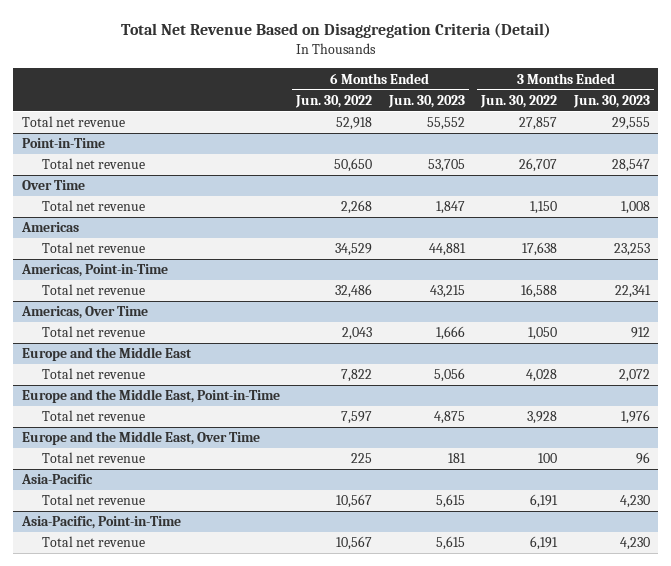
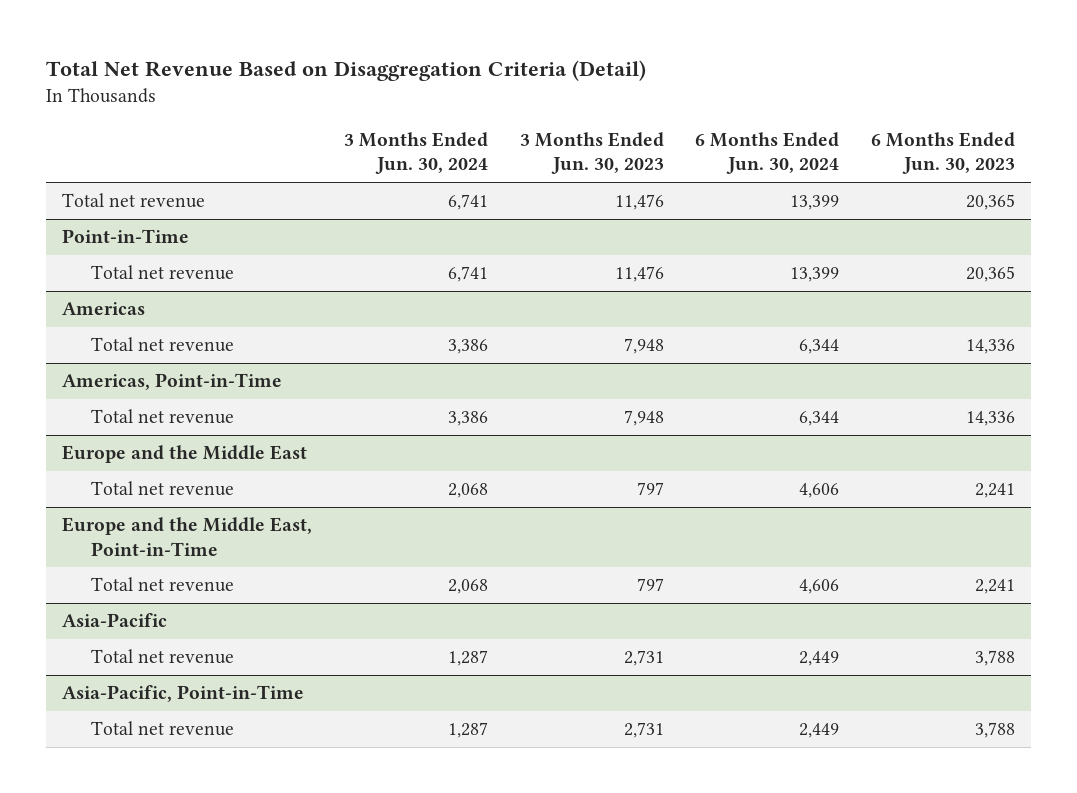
[295,94,373,108] Jun. 30, 2022 -> none
[480,94,558,108] Jun. 30, 2022 -> none
none -> [343,132,488,175] 3 Months Ended Jun. 30, 2024
none -> [695,132,840,175] 6 Months Ended Jun. 30, 2024
[426,117,465,131] 55,552 -> [966,194,1016,211] 20,365
[611,117,650,131] 29,555 -> [614,194,664,211] 11,476
[21,180,85,191] Over Time -> none
[41,200,145,212] Total net revenue -> none
[427,159,465,173] 53,705 -> [966,266,1016,283] 20,365
[611,159,650,173] 28,547 -> [614,266,664,283] 11,476
[428,243,466,257] 44,881 -> [966,339,1016,355] 14,336
[613,243,650,257] 23,253 -> [623,338,664,355] 7,948
[20,306,148,320] Americas, Over Time -> none
[41,326,145,338] Total net revenue -> none
[429,285,465,299] 43,215 -> [966,411,1016,427] 14,336
[614,285,651,299] 22,341 -> [623,410,664,427] 7,948
[433,368,465,383] 5,056 -> [975,483,1016,499] 2,241
[618,369,650,383] 2,072 -> [636,482,664,496] 797
[21,431,260,446] Europe and the Middle East, Over Time -> none
[41,452,145,464] Total net revenue -> none
[433,411,465,425] 4,875 -> [975,579,1016,595] 2,241
[620,410,650,425] 1,976 -> [636,578,664,592] 797
[435,494,465,509] 5,615 -> [975,650,1016,667] 3,788
[619,495,650,509] 4,230 -> [623,650,664,667] 2,731
[435,536,465,551] 5,615 -> [975,722,1016,739] 3,788
[619,537,650,551] 4,230 -> [623,722,664,739] 2,731

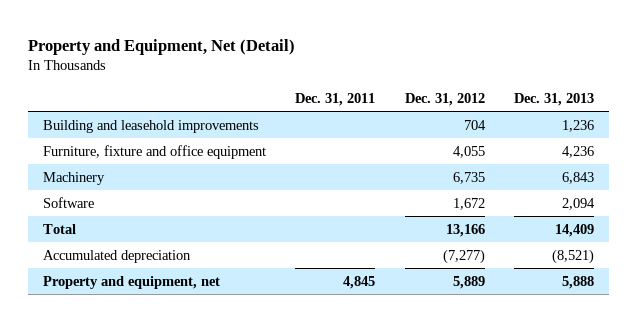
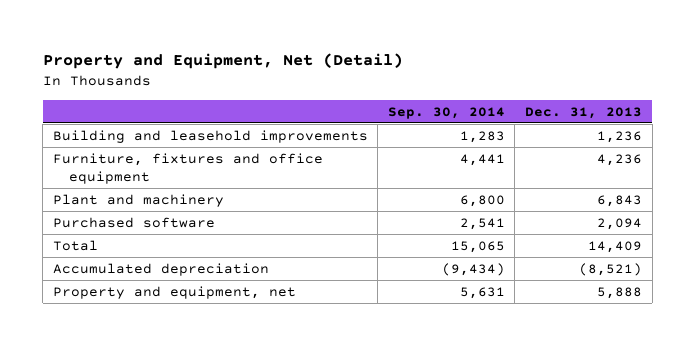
[295,92,376,106] Dec. 31, 2011 -> none
[404,92,485,106] Dec. 31, 2012 -> none
none -> [387,106,505,119] Sep. 30, 2014
[42,144,266,159] Furniture, fixture and office equipment -> [52,152,323,185] Furniture, fixtures and office equipment
[42,171,105,185] Machinery -> [52,193,224,207] Plant and machinery
[42,196,94,208] Software -> [52,216,215,228] Purchased software

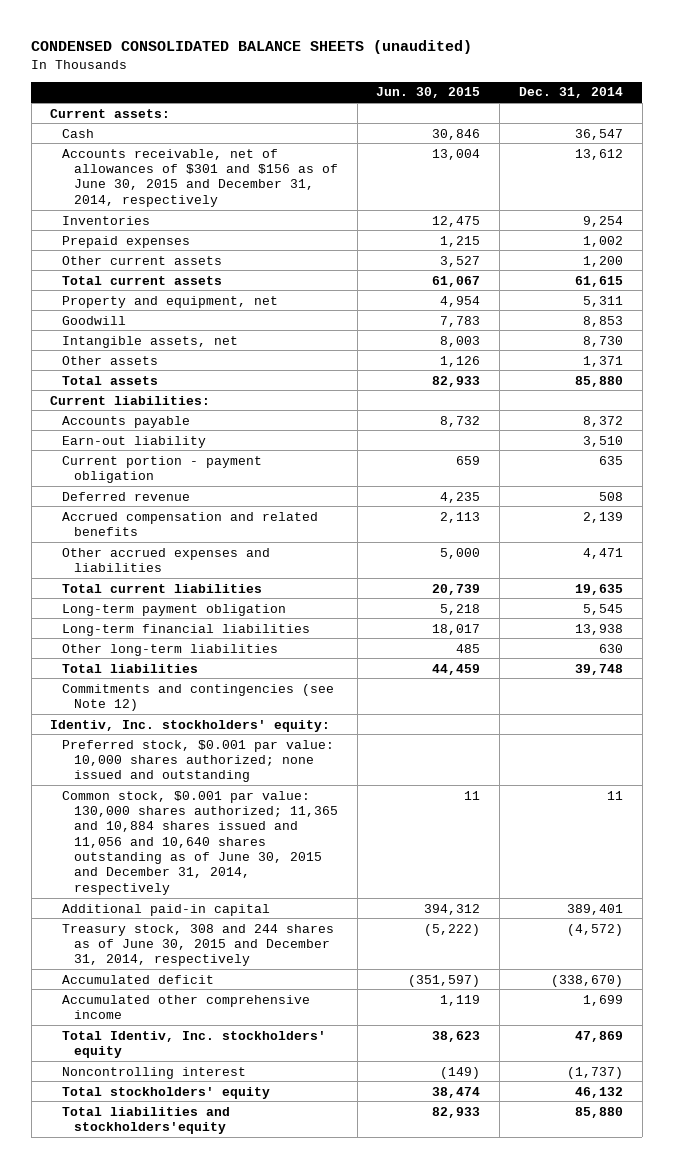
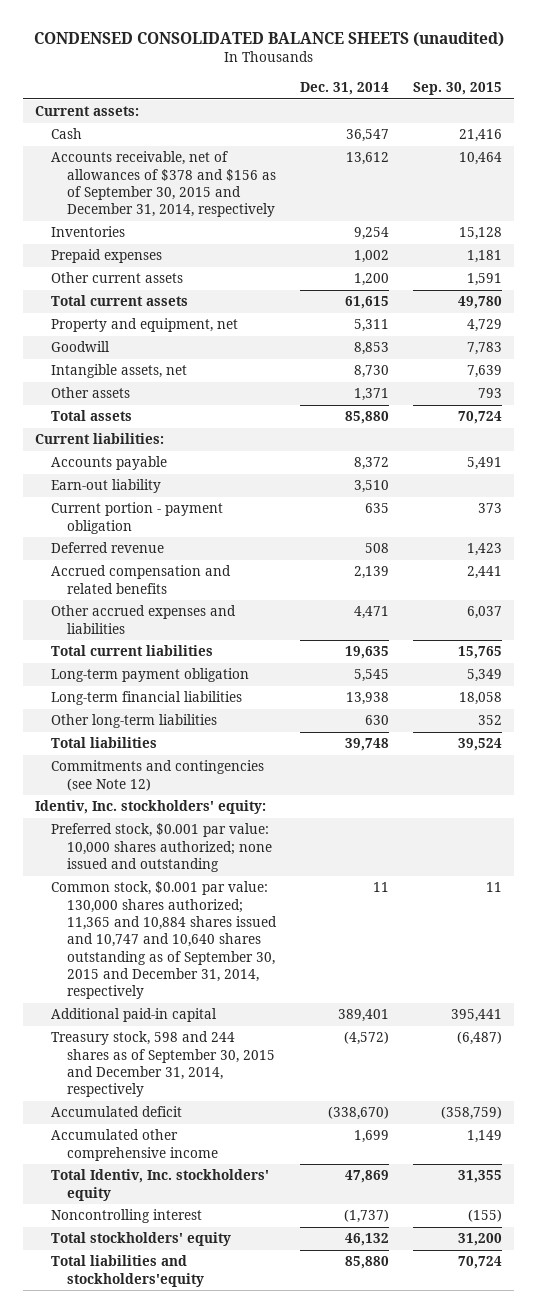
[376,87,481,99] Jun. 30, 2015 -> none
none -> [412,82,502,96] Sep. 30, 2015
[62,148,338,207] Accounts receivable, net of allowances of $301 and $156 as of June 30, 2015 and December 31, 2014, respectively -> [51,151,276,218] Accounts receivable, net of allowances of $378 and $156 as of September 30, 2015 and December 31, 2014, respectively
[62,790,338,895] Common stock, $0.001 par value: 130,000 shares authorized; 11,365 and 10,884 shares issued and 11,056 and 10,640 shares outstanding as of June 30, 2015 and December 31, 2014, respectively -> [51,881,277,1000] Common stock, $0.001 par value: 130,000 shares authorized; 11,365 and 10,884 shares issued and 10,747 and 10,640 shares outstanding as of September 30, 2015 and December 31, 2014, respectively
[62,923,335,967] Treasury stock, 308 and 244 shares as of June 30, 2015 and December 31, 2014, respectively -> [51,1031,275,1098] Treasury stock, 598 and 244 shares as of September 30, 2015 and December 31, 2014, respectively

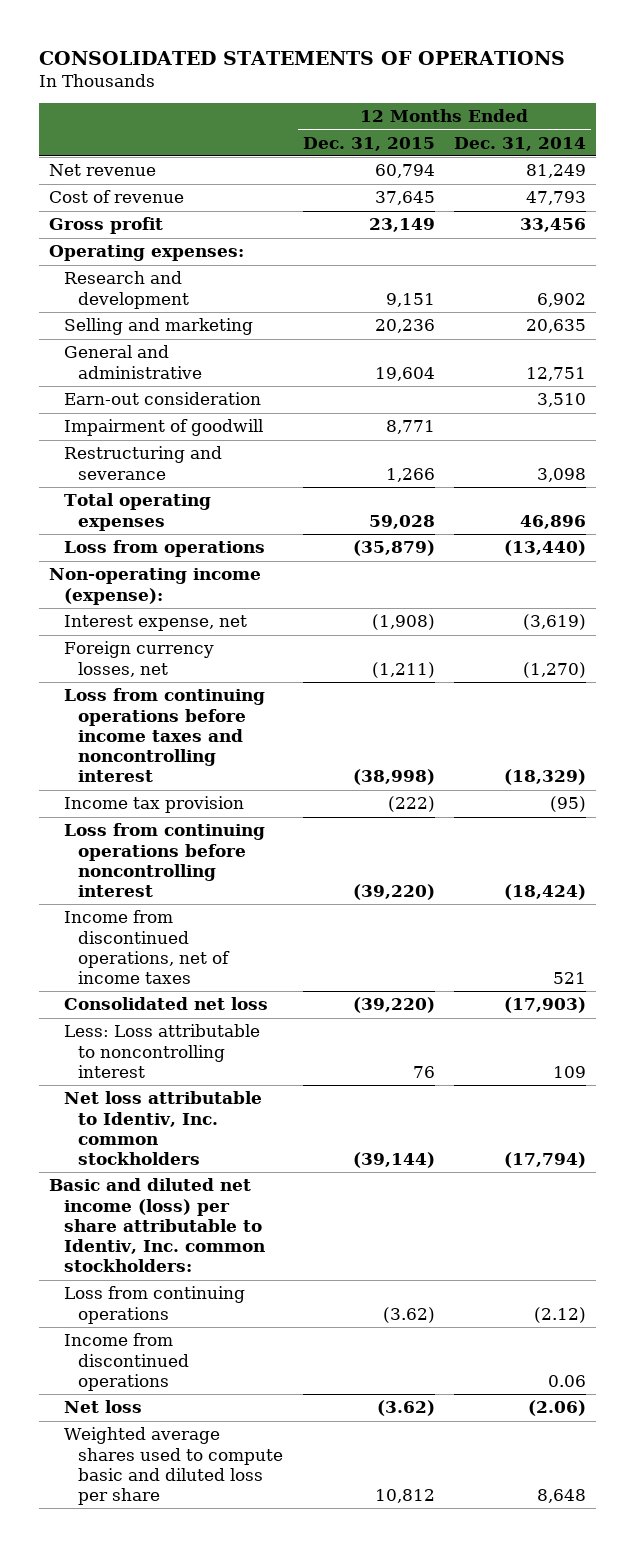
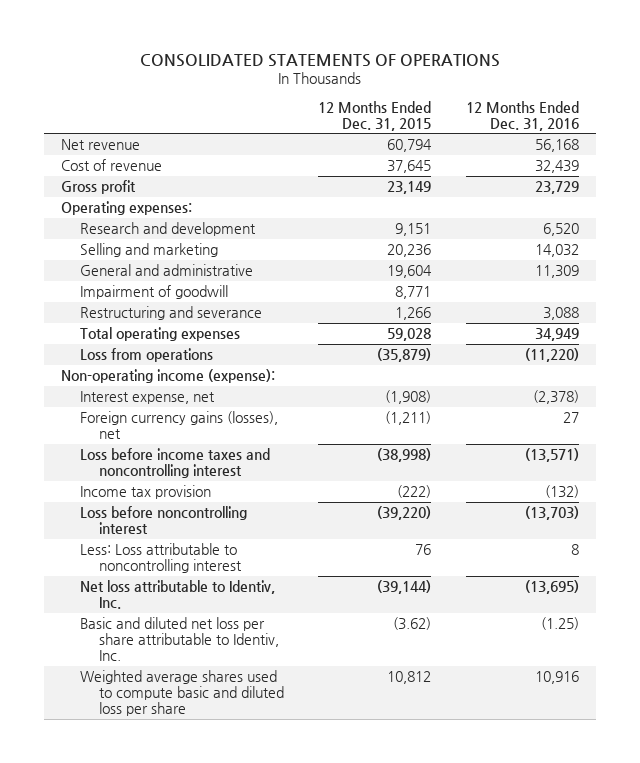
[454,136,587,151] Dec. 31, 2014 -> none
none -> [465,100,579,131] 12 Months Ended Dec. 31, 2016
[63,392,261,406] Earn-out consideration -> none
[63,641,214,677] Foreign currency losses, net -> [80,411,279,440] Foreign currency gains (losses), net
[63,688,265,783] Loss from continuing operations before income taxes and noncontrolling interest -> [80,448,271,479] Loss before income taxes and noncontrolling interest
[63,823,265,898] Loss from continuing operations before noncontrolling interest -> none
[63,910,231,985] Income from discontinued operations, net of income taxes -> none
[63,997,268,1011] Consolidated net loss -> [80,506,248,535] Loss before noncontrolling interest
[49,1178,265,1273] Basic and diluted net income (loss) per share attributable to Identiv, Inc. common stockholders: -> none
[63,1286,245,1324] Loss from continuing operations -> none
[63,1333,190,1391] Income from discontinued operations -> none
[63,1091,262,1166] Net loss attributable to Identiv, Inc. common stockholders -> [80,580,276,610] Net loss attributable to Identiv, Inc.
[63,1400,142,1414] Net loss -> [80,617,279,662] Basic and diluted net loss per share attributable to Identiv, Inc.

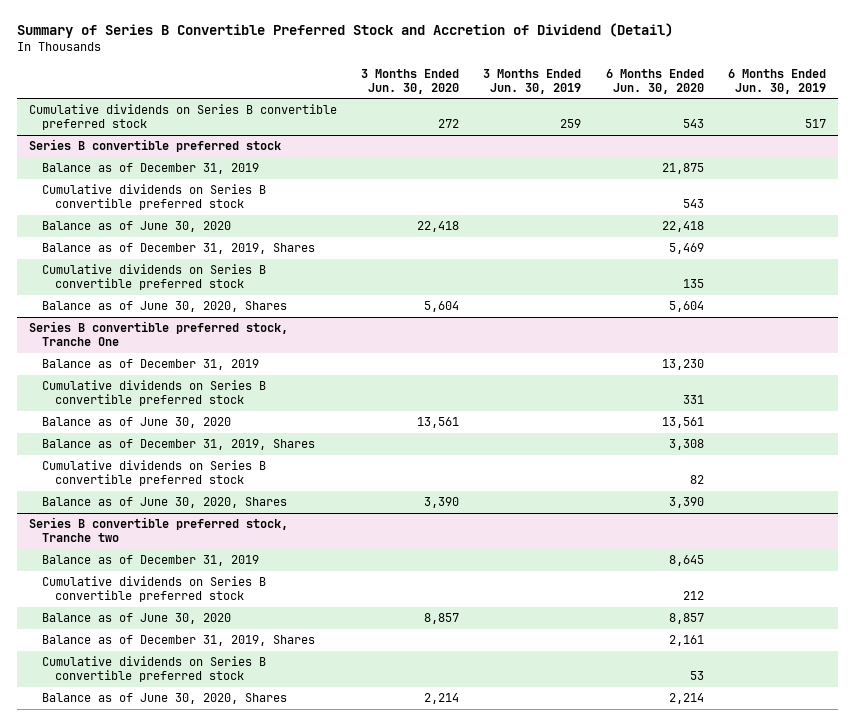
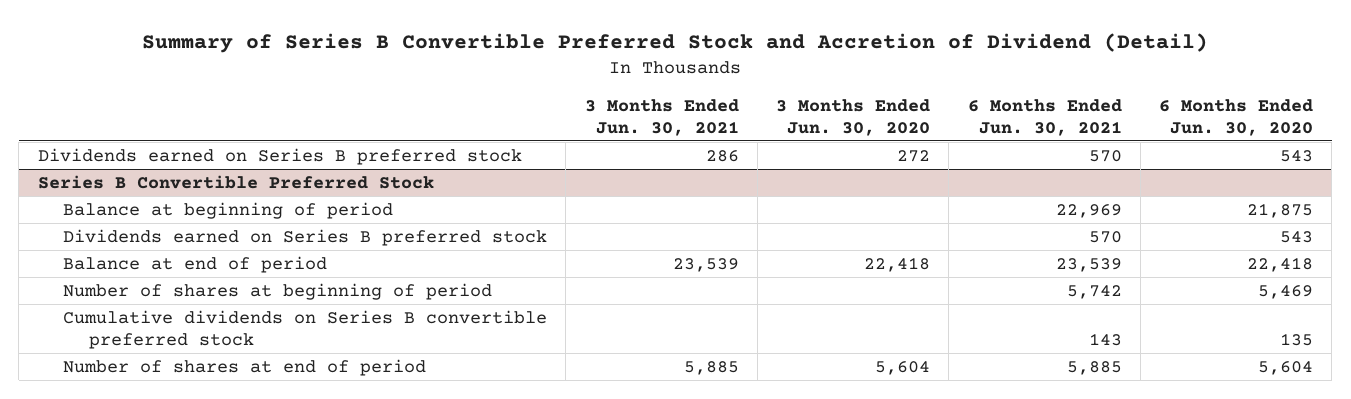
[483,69,582,94] 3 Months Ended Jun. 30, 2019 -> none
[727,69,826,94] 6 Months Ended Jun. 30, 2019 -> none
none -> [584,98,739,136] 3 Months Ended Jun. 30, 2021
none -> [967,98,1122,136] 6 Months Ended Jun. 30, 2021
[29,104,338,130] Cumulative dividends on Series B convertible preferred stock -> [37,147,522,165] Dividends earned on Series B preferred stock
[29,139,282,153] Series B convertible preferred stock -> [37,174,434,189] Series B Convertible Preferred Stock
[41,163,259,175] Balance as of December 31, 2019 -> [63,201,394,219] Balance at beginning of period
[41,184,266,210] Cumulative dividends on Series B convertible preferred stock -> [63,228,548,246] Dividends earned on Series B preferred stock
[41,221,231,233] Balance as of June 30, 2020 -> [63,255,328,273] Balance at end of period
[41,243,315,255] Balance as of December 31, 2019, Shares -> [63,282,493,300] Number of shares at beginning of period
[29,321,289,346] Series B convertible preferred stock, Tranche One -> none
[41,359,259,371] Balance as of December 31, 2019 -> none
[41,380,266,406] Cumulative dividends on Series B convertible preferred stock -> none
[41,417,231,429] Balance as of June 30, 2020 -> none
[41,439,315,451] Balance as of December 31, 2019, Shares -> none
[41,460,266,486] Cumulative dividends on Series B convertible preferred stock -> none
[41,497,287,509] Balance as of June 30, 2020, Shares -> none
[29,517,289,542] Series B convertible preferred stock, Tranche two -> none
[41,555,259,567] Balance as of December 31, 2019 -> none
[41,576,266,602] Cumulative dividends on Series B convertible preferred stock -> none
[41,613,231,625] Balance as of June 30, 2020 -> none
[41,635,315,647] Balance as of December 31, 2019, Shares -> none
[41,656,266,682] Cumulative dividends on Series B convertible preferred stock -> none
[41,693,287,705] Balance as of June 30, 2020, Shares -> none
[41,301,287,313] Balance as of June 30, 2020, Shares -> [63,358,427,376] Number of shares at end of period

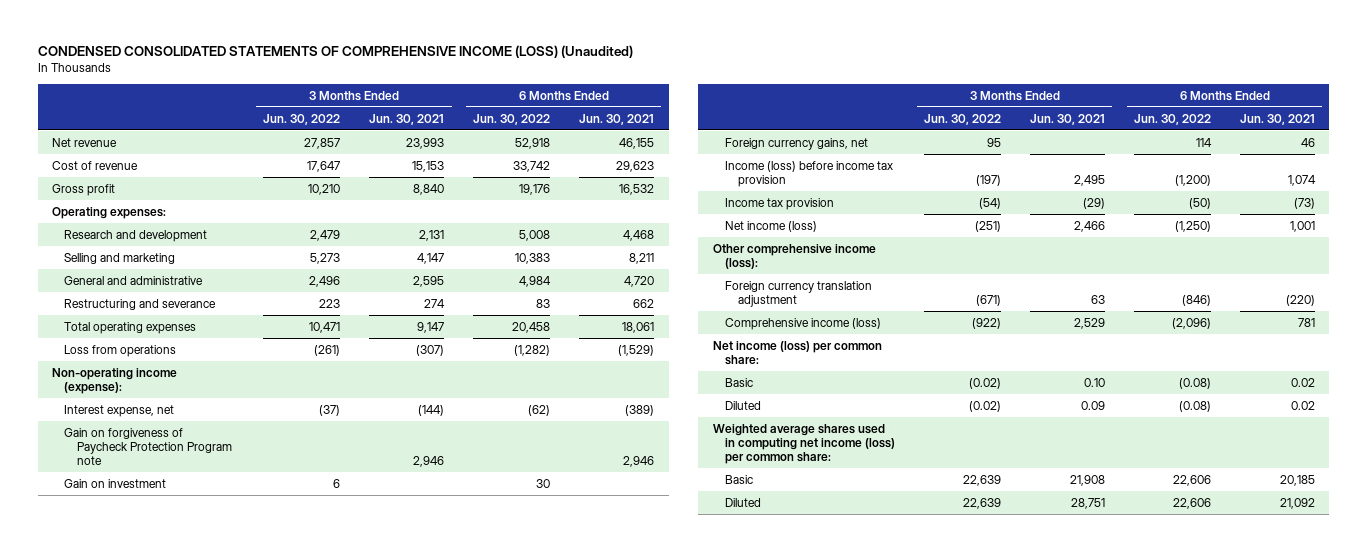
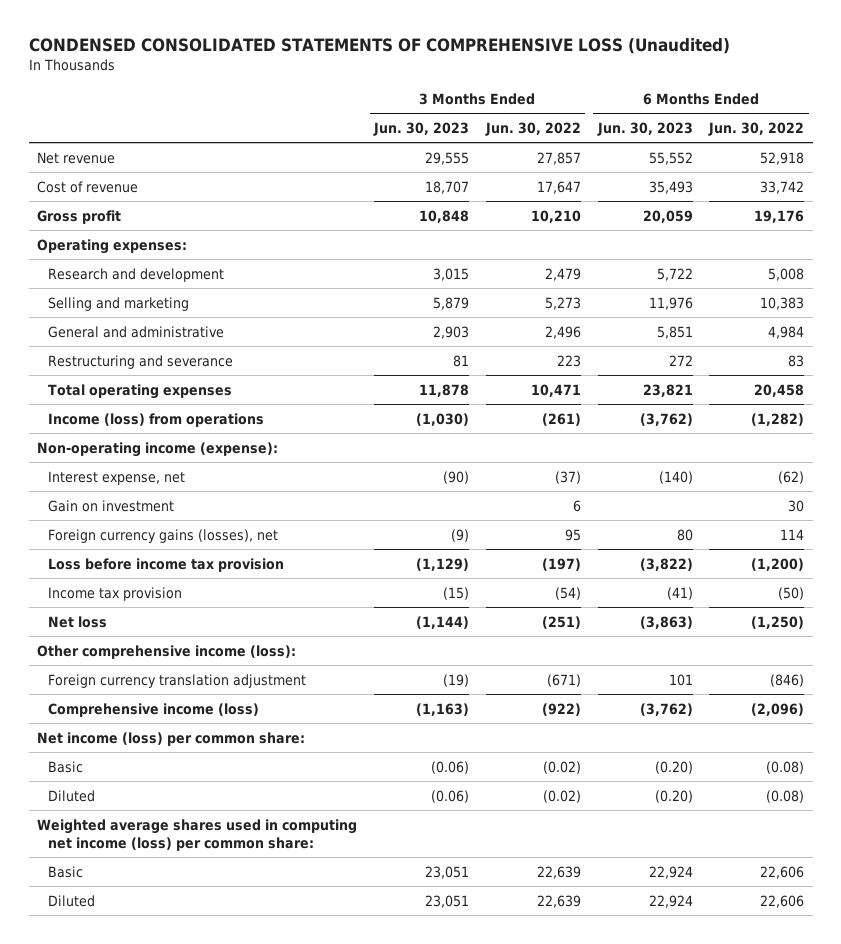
[37,45,633,59] CONDENSED CONSOLIDATED STATEMENTS OF COMPREHENSIVE INCOME (LOSS) (Unaudited) -> [28,37,730,54] CONDENSED CONSOLIDATED STATEMENTS OF COMPREHENSIVE LOSS (Unaudited)
[369,113,445,125] Jun. 30, 2021 -> none
[579,113,655,125] Jun. 30, 2021 -> none
none -> [372,121,469,136] Jun. 30, 2023
none -> [596,121,693,136] Jun. 30, 2023
[64,344,177,357] Loss from operations -> [47,412,264,427] Income (loss) from operations
[64,427,232,466] Gain on forgiveness of Paycheck Protection Program note -> none
[725,137,869,150] Foreign currency gains, net -> [47,528,278,543] Foreign currency gains (losses), net
[725,160,894,188] Income (loss) before income tax provision -> [47,557,284,572] Loss before income tax provision
[725,220,818,232] Net income (loss) -> [47,615,107,628] Net loss

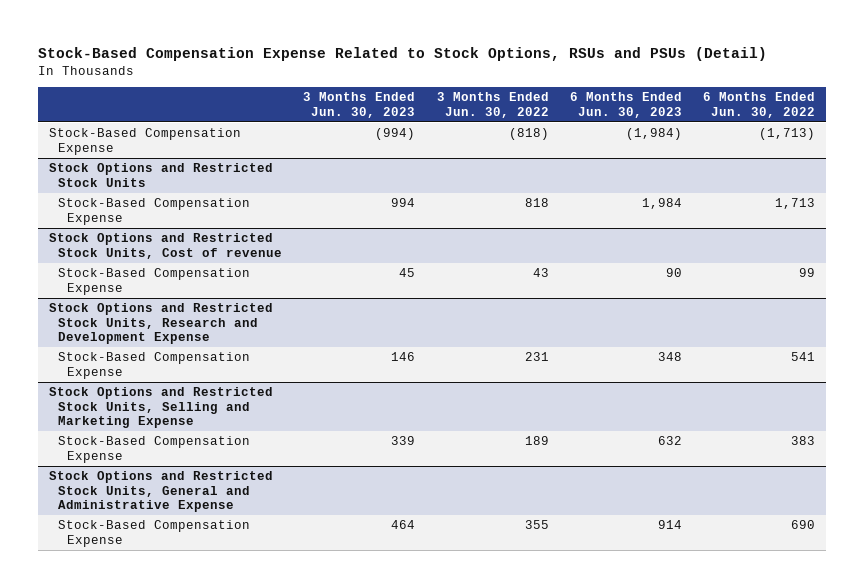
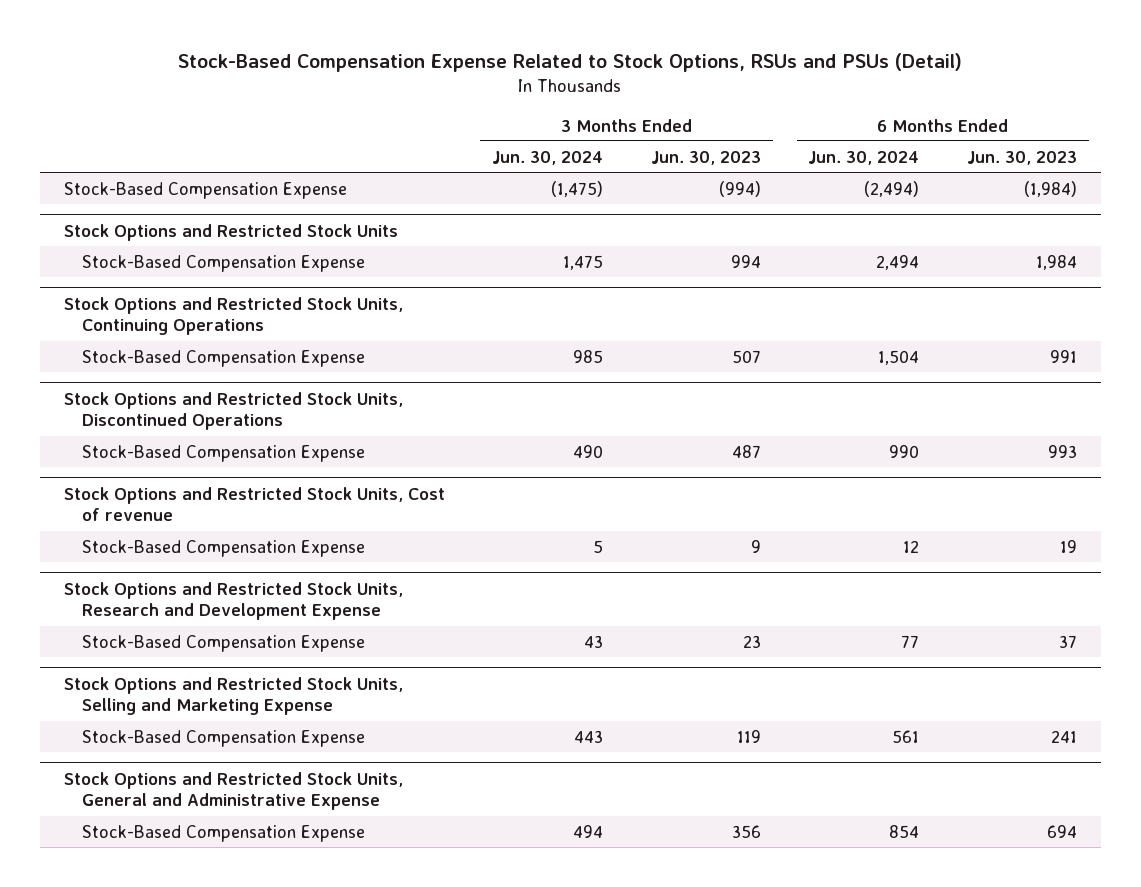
[436,92,549,118] 3 Months Ended Jun. 30, 2022 -> none
[703,92,816,118] 6 Months Ended Jun. 30, 2022 -> none
none -> [492,150,604,165] Jun. 30, 2024
none -> [808,150,920,165] Jun. 30, 2024
none -> [63,296,403,336] Stock Options and Restricted Stock Units, Continuing Operations
none -> [81,349,365,367] Stock-Based Compensation Expense
none -> [63,391,403,431] Stock Options and Restricted Stock Units, Discontinued Operations
none -> [81,444,365,462] Stock-Based Compensation Expense
[399,268,416,278] 45 -> [750,539,761,553] 9
[665,268,682,278] 90 -> [1060,539,1078,553] 19
[391,352,416,362] 146 -> [742,634,761,648] 23
[657,352,682,362] 348 -> [1059,634,1078,648] 37
[391,436,416,446] 339 -> [736,729,761,743] 119
[657,436,682,446] 632 -> [1051,729,1078,743] 241
[391,520,416,530] 464 -> [731,824,761,838] 356
[657,520,682,530] 914 -> [1047,824,1078,838] 694

